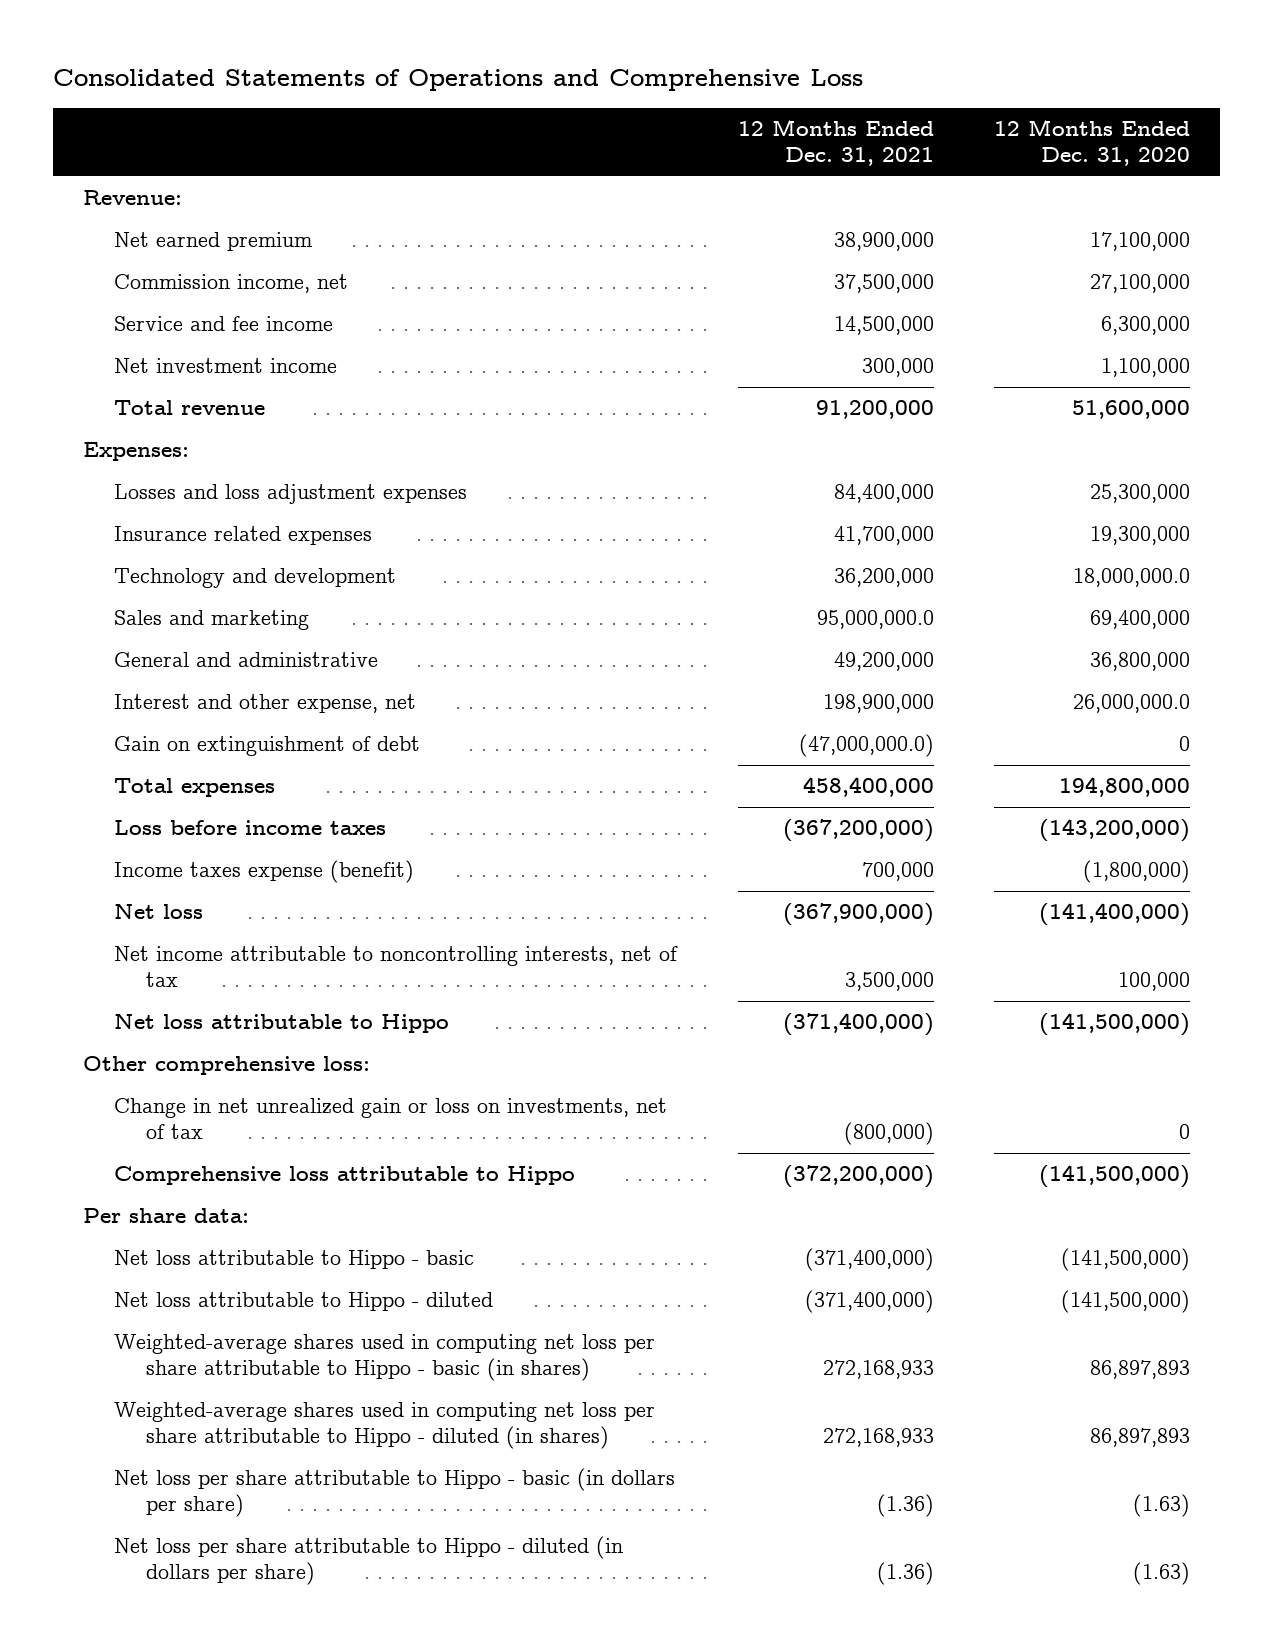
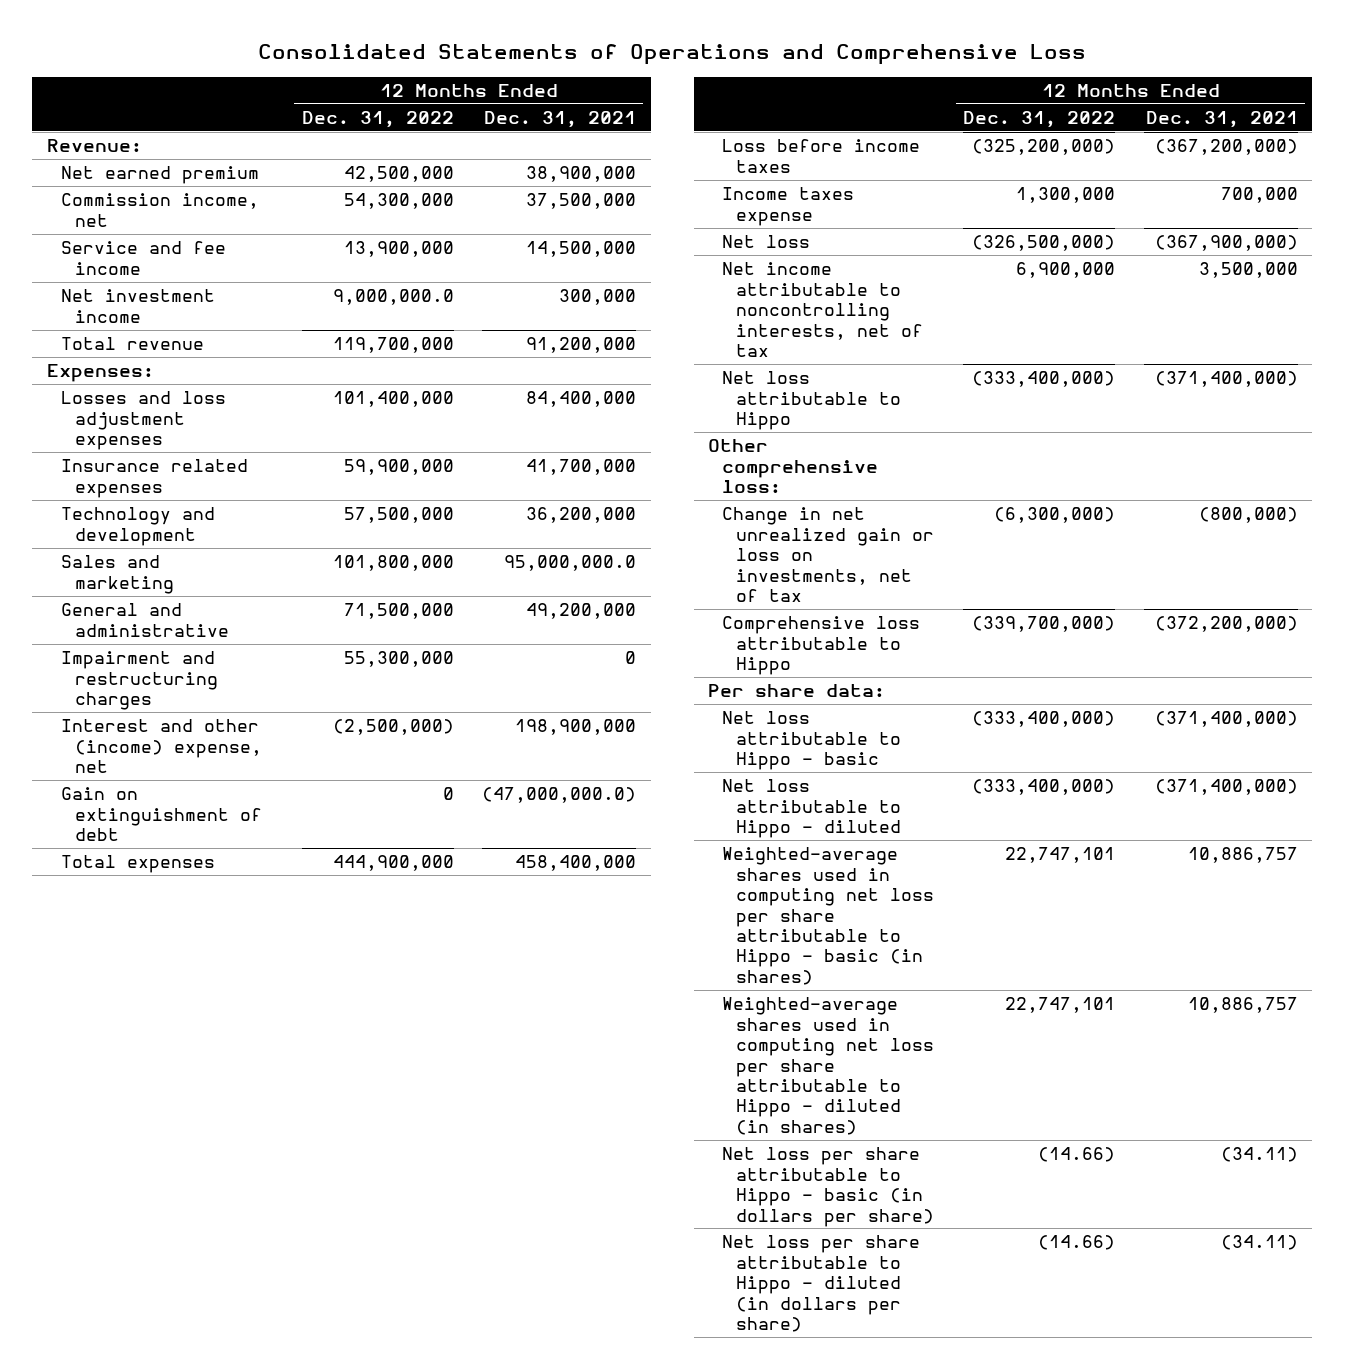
[994,118,1191,167] 12 Months Ended Dec. 31, 2020 -> none
none -> [301,110,454,128] Dec. 31, 2022
none -> [60,651,218,711] Impairment and restructuring charges
[114,694,417,714] Interest and other expense, net -> [60,719,262,774] Interest and other (income) expense, net
[114,860,415,884] Income taxes expense (benefit) -> [722,187,855,226] Income taxes expense
[822,1360,934,1380] 272,168,933 -> [1187,847,1298,864] 10,886,757
[822,1428,934,1448] 272,168,933 -> [1187,997,1298,1014] 10,886,757
[876,1494,934,1518] (1.36) -> [1220,1147,1298,1163] (34.11)
[876,1562,934,1586] (1.36) -> [1220,1235,1298,1251] (34.11)

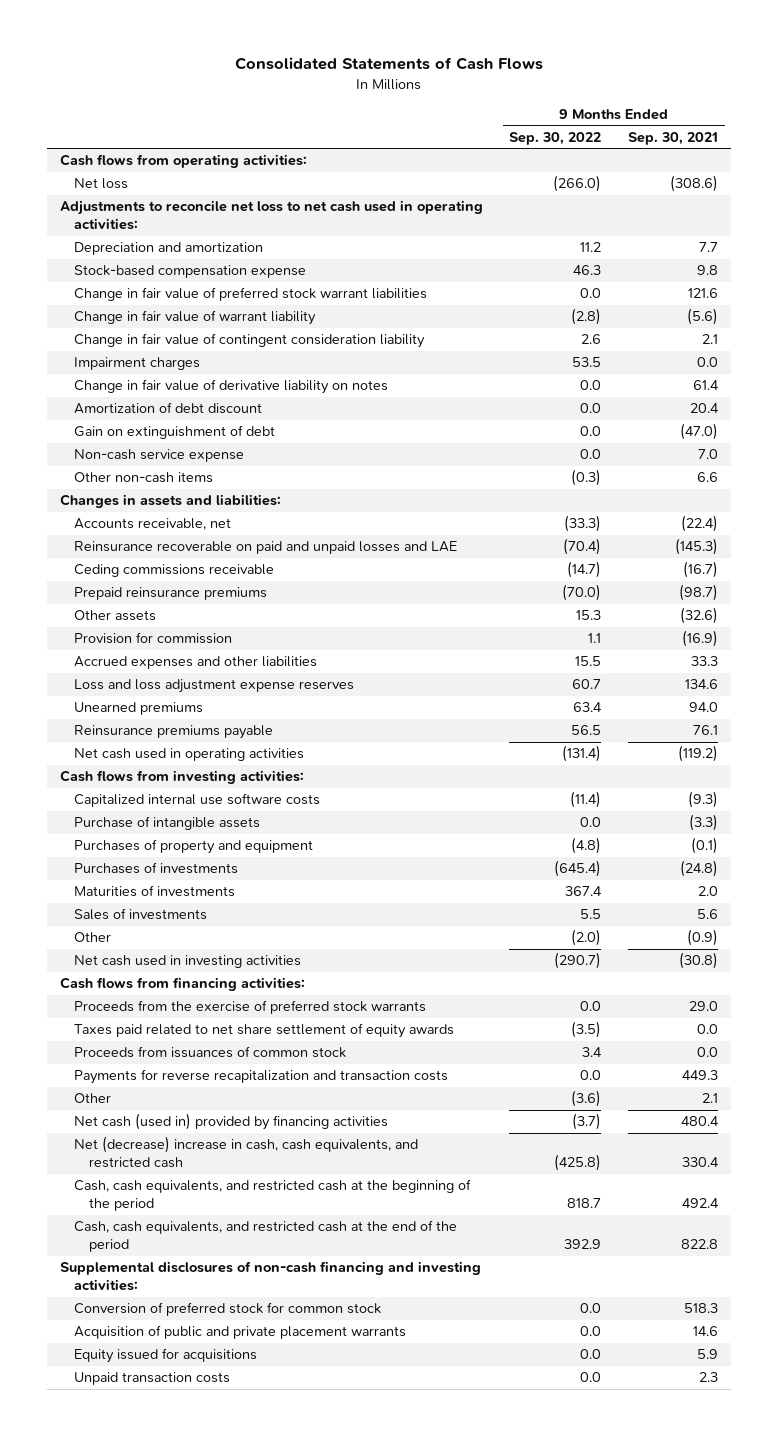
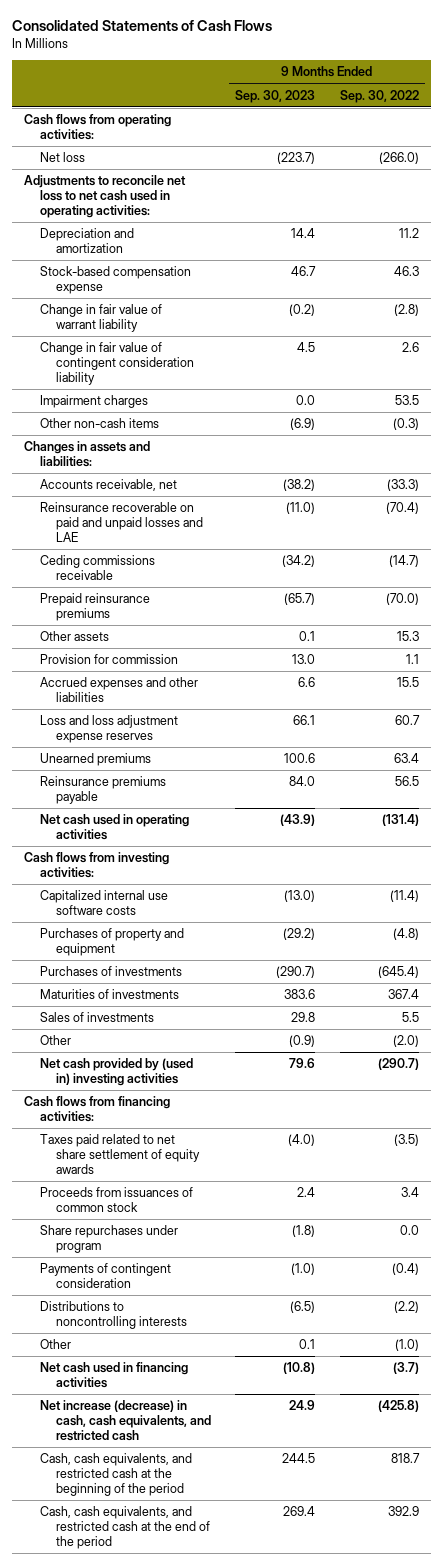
[628,131,719,145] Sep. 30, 2021 -> none
none -> [235,89,316,103] Sep. 30, 2023
[74,287,428,302] Change in fair value of preferred stock warrant liabilities -> none
[74,379,389,395] Change in fair value of derivative liability on notes -> none
[74,402,263,415] Amortization of debt discount -> none
[74,425,276,440] Gain on extinguishment of debt -> none
[74,449,245,463] Non-cash service expense -> none
[74,816,261,831] Purchase of intangible assets -> none
[74,955,302,969] Net cash used in investing activities -> [39,1058,193,1087] Net cash provided by (used in) investing activities
[74,1000,427,1015] Proceeds from the exercise of preferred stock warrants -> none
[74,1069,449,1085] Payments for reverse recapitalization and transaction costs -> none
none -> [39,1225,178,1254] Share repurchases under program
none -> [39,1263,171,1289] Payments of contingent consideration
none -> [39,1301,187,1330] Distributions to noncontrolling interests
[571,1090,602,1108] (3.6) -> [394,1339,419,1352] (1.0)
[74,1113,389,1131] Net cash (used in) provided by financing activities -> [39,1362,188,1389] Net cash used in financing activities
[74,1136,419,1169] Net (decrease) increase in cash, cash equivalents, and restricted cash -> [39,1400,211,1442] Net increase (decrease) in cash, cash equivalents, and restricted cash
[59,1261,481,1292] Supplemental disclosures of non-cash financing and investing activities: -> none
[74,1302,382,1317] Conversion of preferred stock for common stock -> none
[74,1325,407,1340] Acquisition of public and private placement warrants -> none
[74,1348,258,1364] Equity issued for acquisitions -> none
[74,1372,231,1386] Unpaid transaction costs -> none

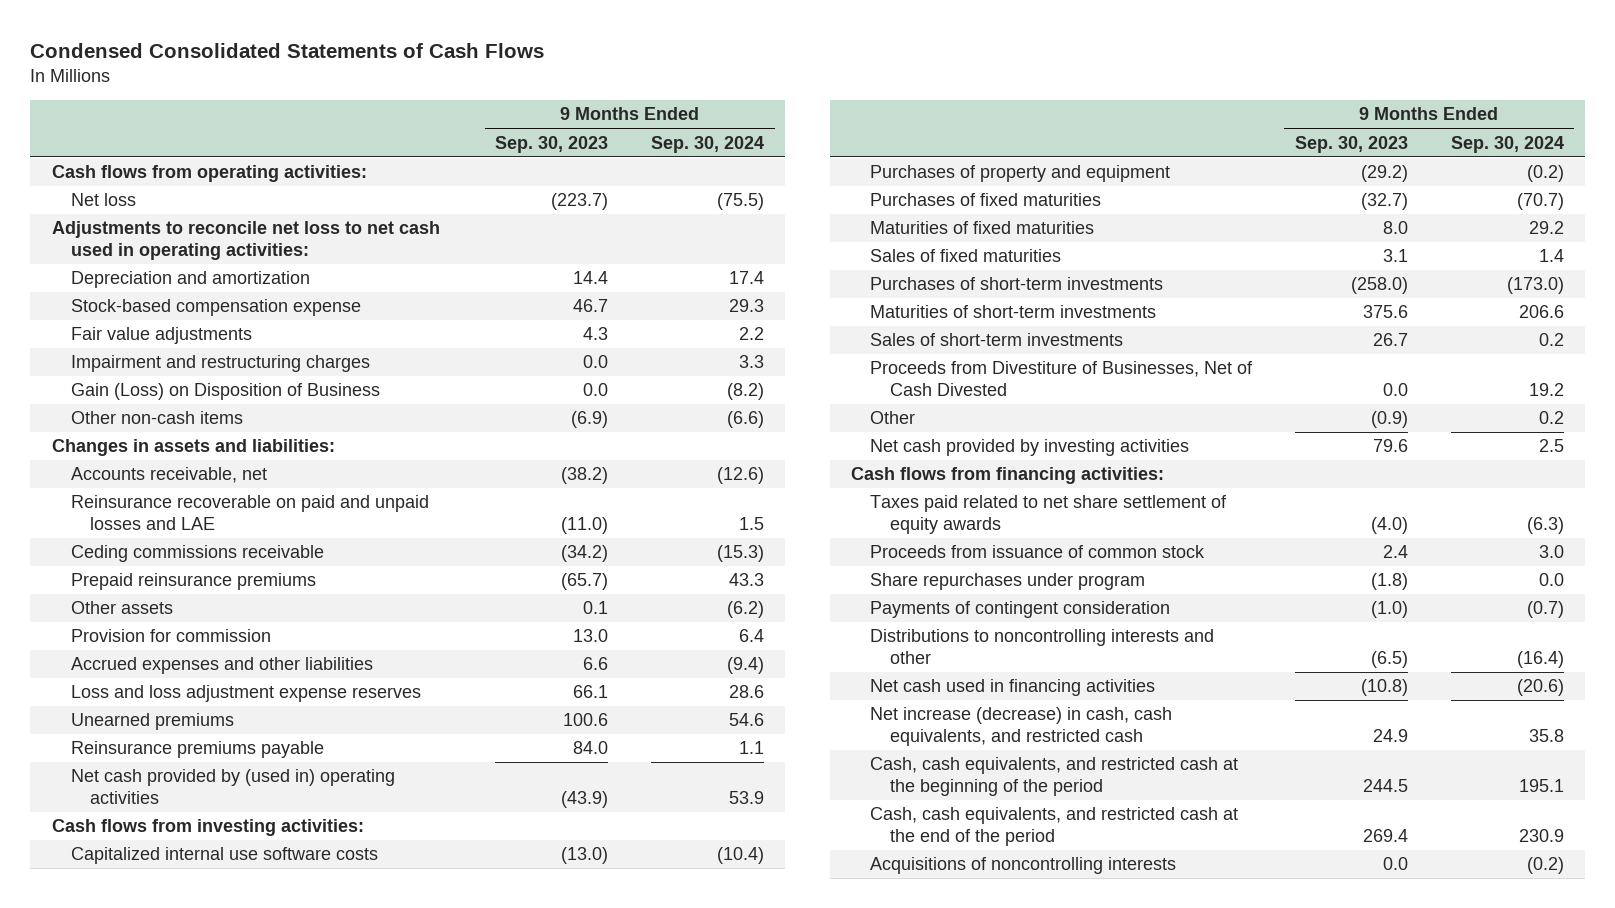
[11,19,272,31] Consolidated Statements of Cash Flows -> [30,43,545,59] Condensed Consolidated Statements of Cash Flows
[339,89,419,103] Sep. 30, 2022 -> none
none -> [650,135,764,153] Sep. 30, 2024
[39,304,162,333] Change in fair value of warrant liability -> none
[39,342,194,386] Change in fair value of contingent consideration liability -> none
none -> [70,327,252,345] Fair value adjustments
[39,395,148,409] Impairment charges -> [70,355,370,373] Impairment and restructuring charges
none -> [70,383,380,401] Gain (Loss) on Disposition of Business
[39,814,189,841] Net cash used in operating activities -> [70,769,395,804] Net cash provided by (used in) operating activities
[39,966,182,977] Purchases of investments -> [870,193,1102,207] Purchases of fixed maturities
[276,966,316,979] (290.7) -> [1360,193,1408,211] (32.7)
[39,989,179,1000] Maturities of investments -> [870,221,1095,235] Maturities of fixed maturities
[284,989,316,1000] 383.6 -> [1382,221,1408,235] 8.0
[39,1012,154,1023] Sales of investments -> [870,249,1062,263] Sales of fixed maturities
[291,1012,316,1023] 29.8 -> [1382,249,1408,263] 3.1
none -> [870,277,1164,291] Purchases of short-term investments
none -> [870,305,1157,319] Maturities of short-term investments
none -> [870,333,1124,347] Sales of short-term investments
none -> [870,361,1254,396] Proceeds from Divestiture of Businesses, Net of Cash Divested
[39,1058,193,1087] Net cash provided by (used in) investing activities -> [870,439,1190,457] Net cash provided by investing activities
[39,1187,193,1213] Proceeds from issuances of common stock -> [870,545,1206,559] Proceeds from issuance of common stock
[39,1339,71,1350] Other -> none
[39,1301,187,1330] Distributions to noncontrolling interests -> [870,629,1215,664] Distributions to noncontrolling interests and other
none -> [870,857,1177,875] Acquisitions of noncontrolling interests

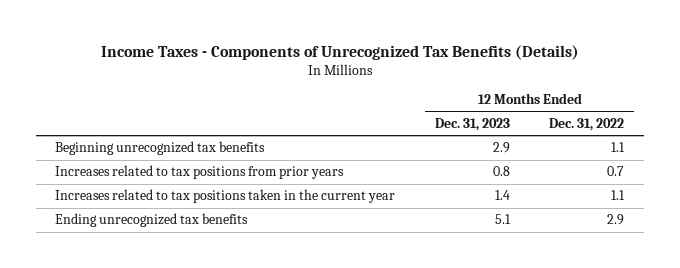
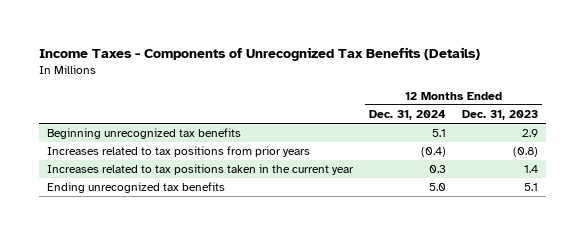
[549,117,625,131] Dec. 31, 2022 -> none
none -> [369,110,447,121] Dec. 31, 2024
[492,166,510,177] 0.8 -> [513,147,539,158] (0.8)

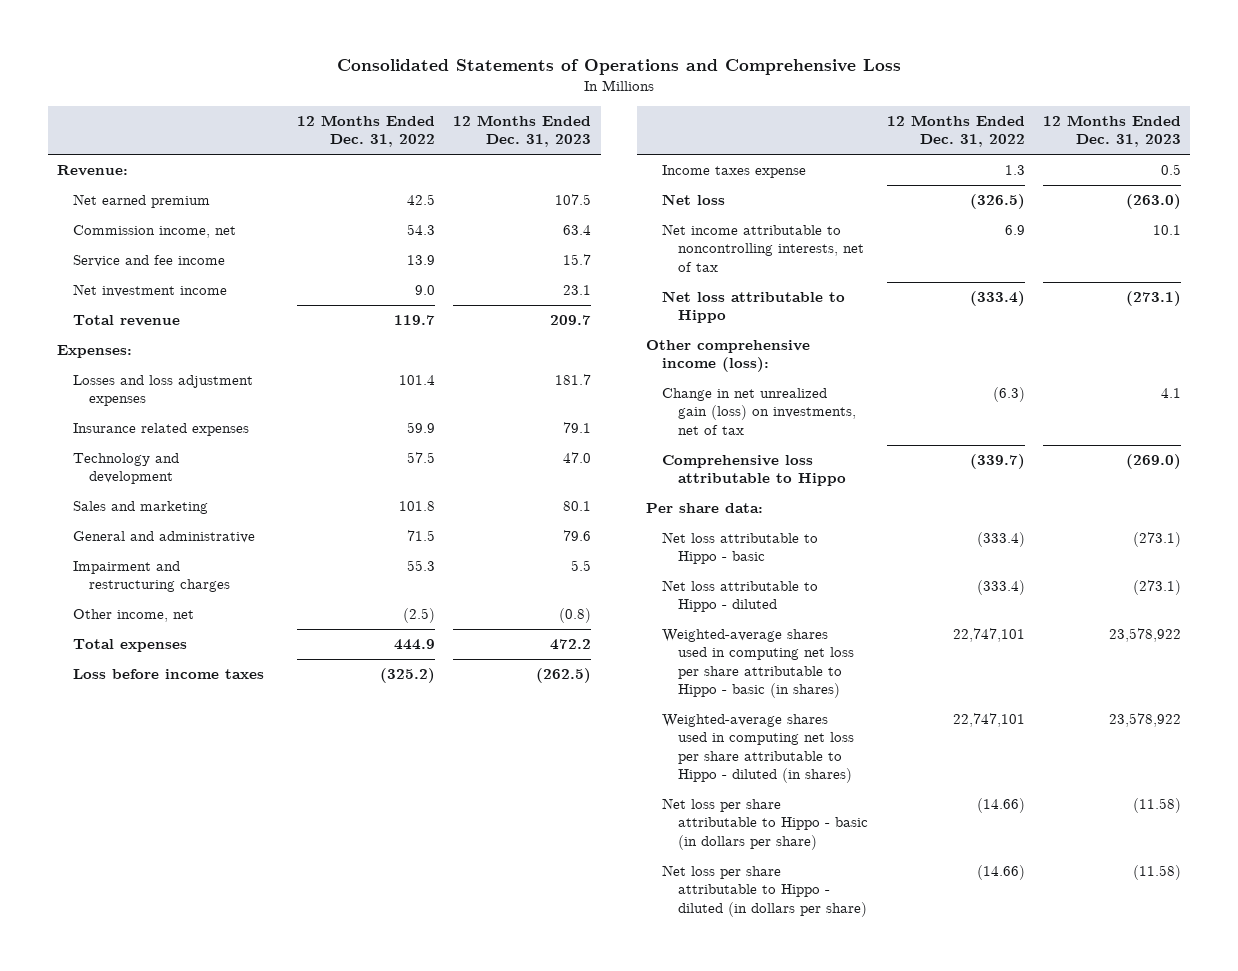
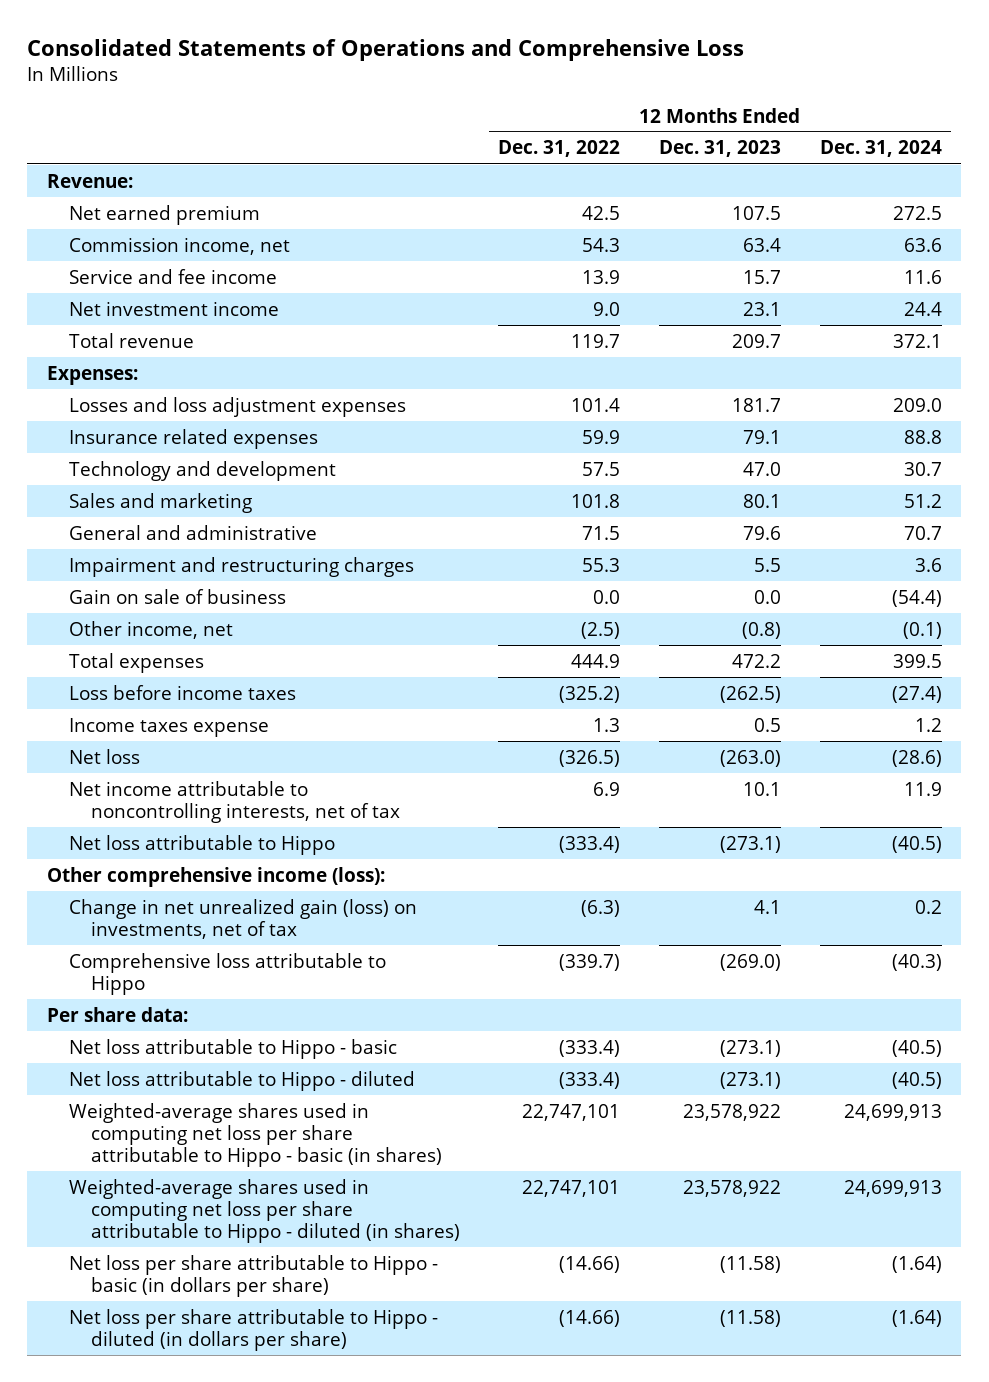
none -> [819,140,942,158] Dec. 31, 2024
none -> [68,588,286,604] Gain on sale of business

